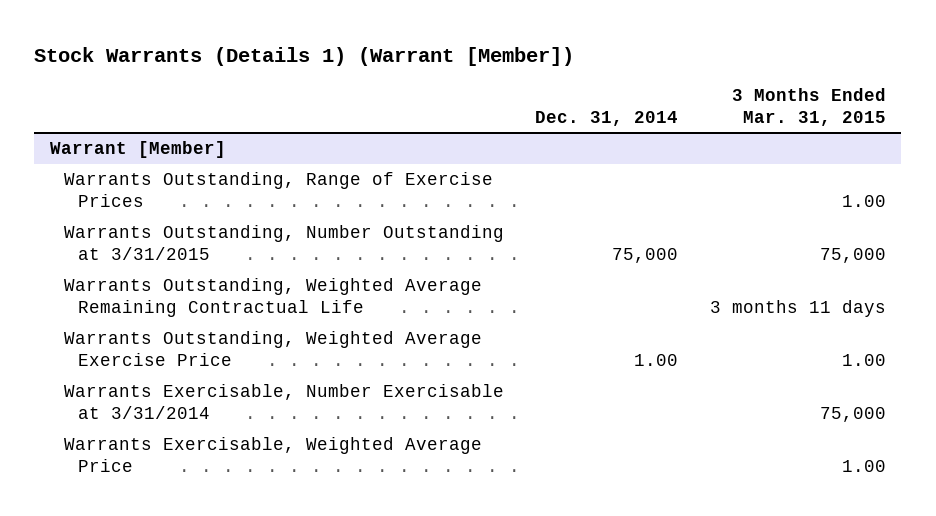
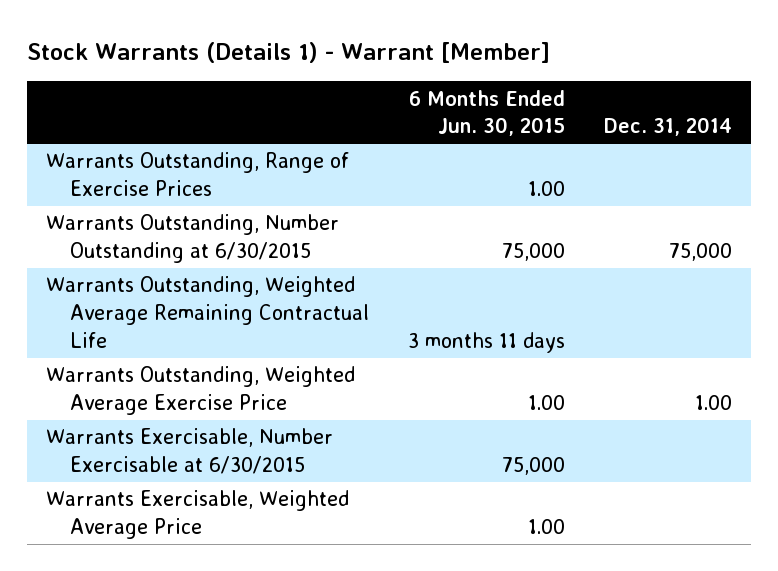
[34,46,575,66] Stock Warrants (Details 1) (Warrant [Member]) -> [26,41,550,63] Stock Warrants (Details 1) - Warrant [Member]
[731,87,886,126] 3 Months Ended Mar. 31, 2015 -> none
none -> [408,89,565,137] 6 Months Ended Jun. 30, 2015
[49,141,226,159] Warrant [Member] -> none
[63,225,504,261] Warrants Outstanding, Number Outstanding at 3/31/2015 -> [45,214,339,264] Warrants Outstanding, Number Outstanding at 6/30/2015
[63,384,504,420] Warrants Exercisable, Number Exercisable at 3/31/2014 -> [45,428,333,475] Warrants Exercisable, Number Exercisable at 6/30/2015

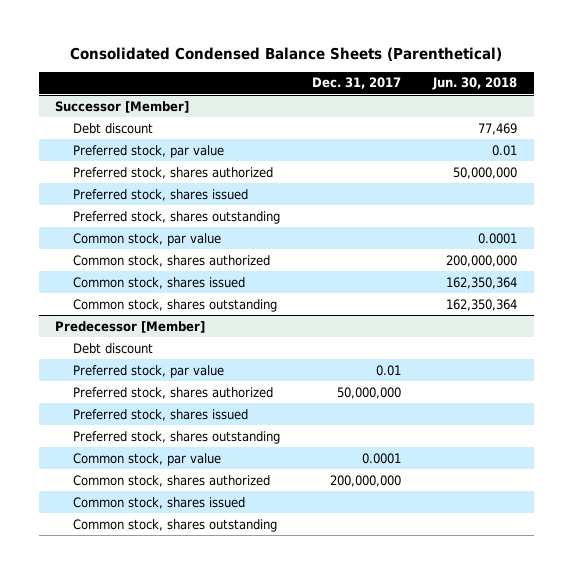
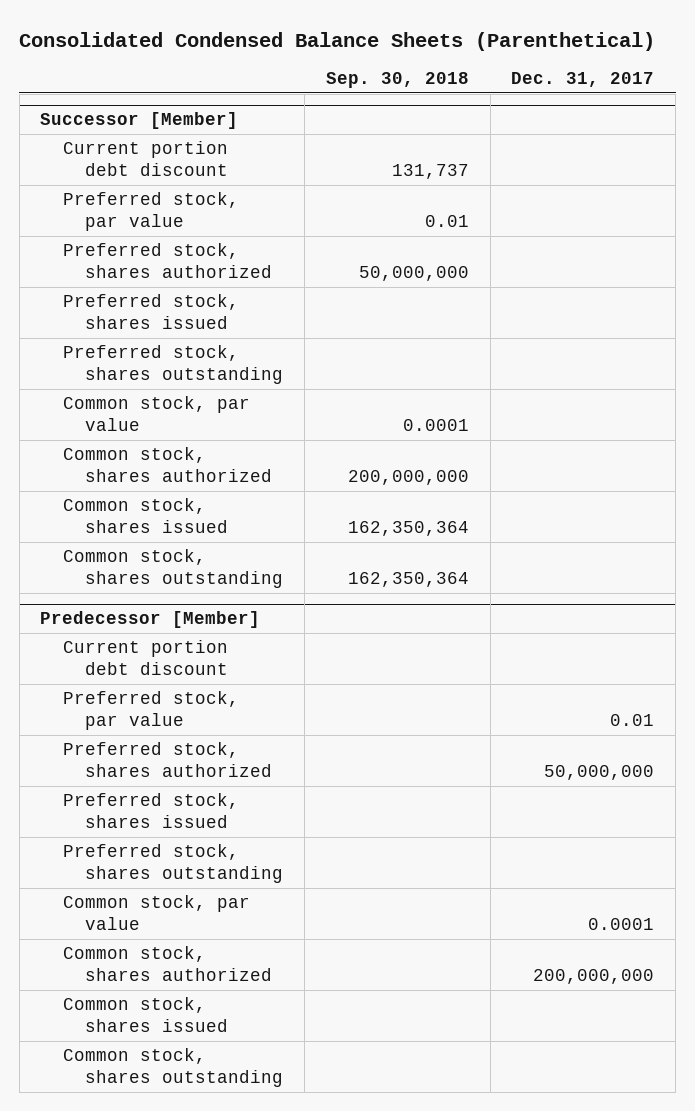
[432,77,518,91] Jun. 30, 2018 -> none
none -> [325,72,469,89] Sep. 30, 2018
[72,122,153,134] Debt discount -> [62,141,228,177] Current portion debt discount
[72,342,153,354] Debt discount -> [62,640,228,676] Current portion debt discount

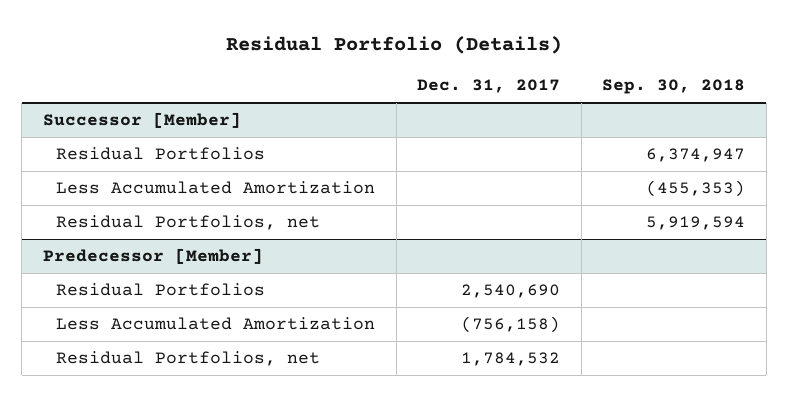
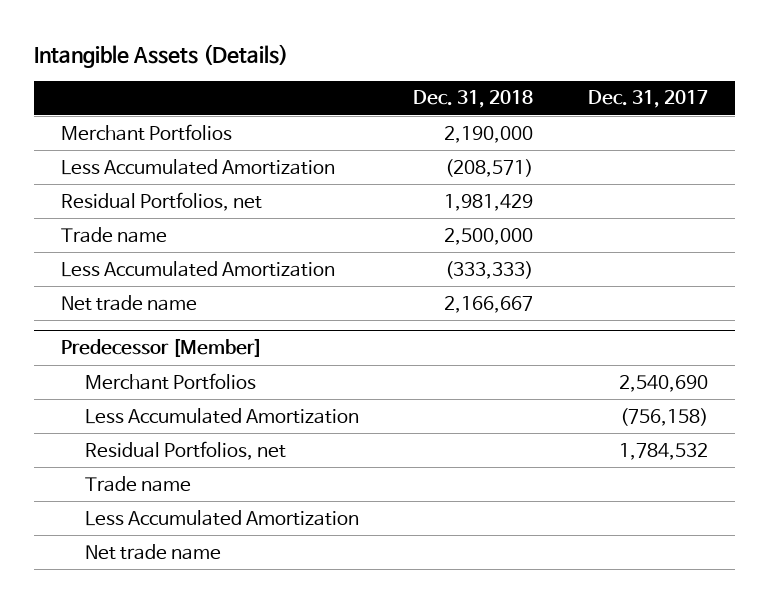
[226,35,563,54] Residual Portfolio (Details) -> [33,44,288,69] Intangible Assets (Details)
[602,79,746,95] Sep. 30, 2018 -> none
none -> [413,90,534,109] Dec. 31, 2018
[42,112,241,129] Successor [Member] -> none
[56,147,266,161] Residual Portfolios -> none
[56,181,376,195] Less Accumulated Amortization -> none
[56,215,321,231] Residual Portfolios, net -> none
none -> [60,123,232,141] Merchant Portfolios
none -> [60,158,335,175] Less Accumulated Amortization
none -> [60,191,262,211] Residual Portfolios, net
none -> [60,226,167,243] Trade name
none -> [60,260,335,277] Less Accumulated Amortization
none -> [60,294,197,311] Net trade name
[56,283,266,297] Residual Portfolios -> [85,372,257,390] Merchant Portfolios
none -> [85,475,192,492] Trade name
none -> [85,509,360,526] Less Accumulated Amortization
none -> [85,543,222,560] Net trade name

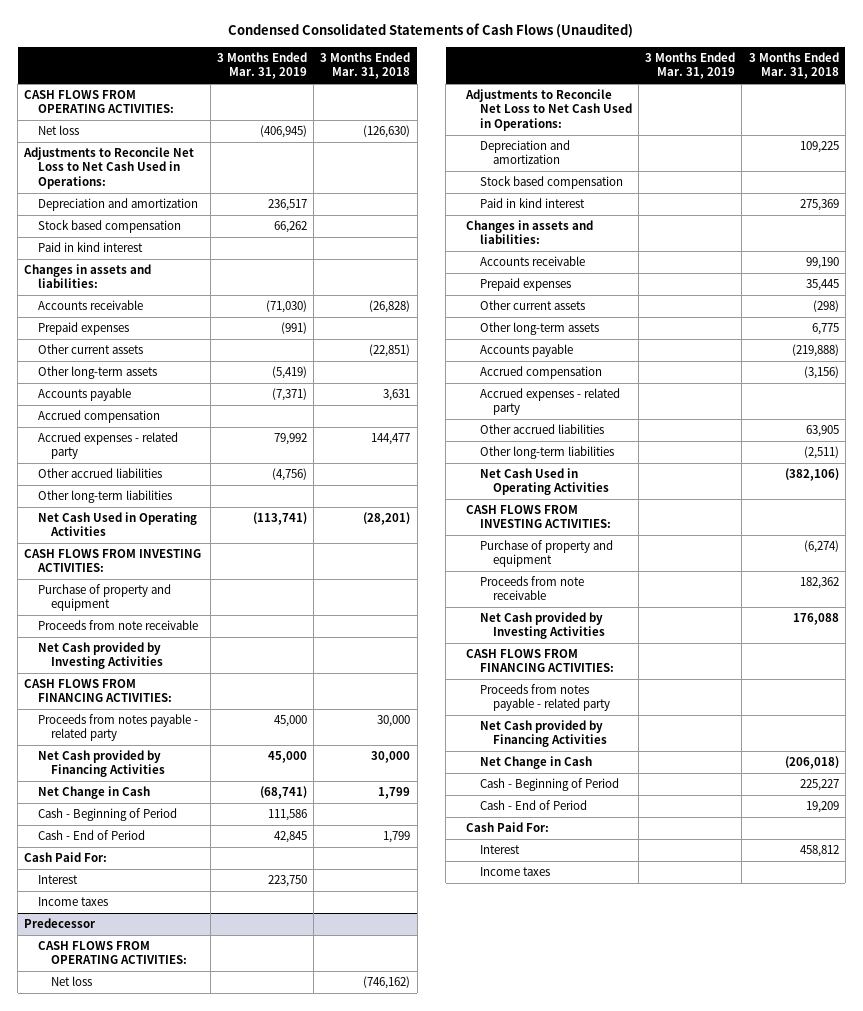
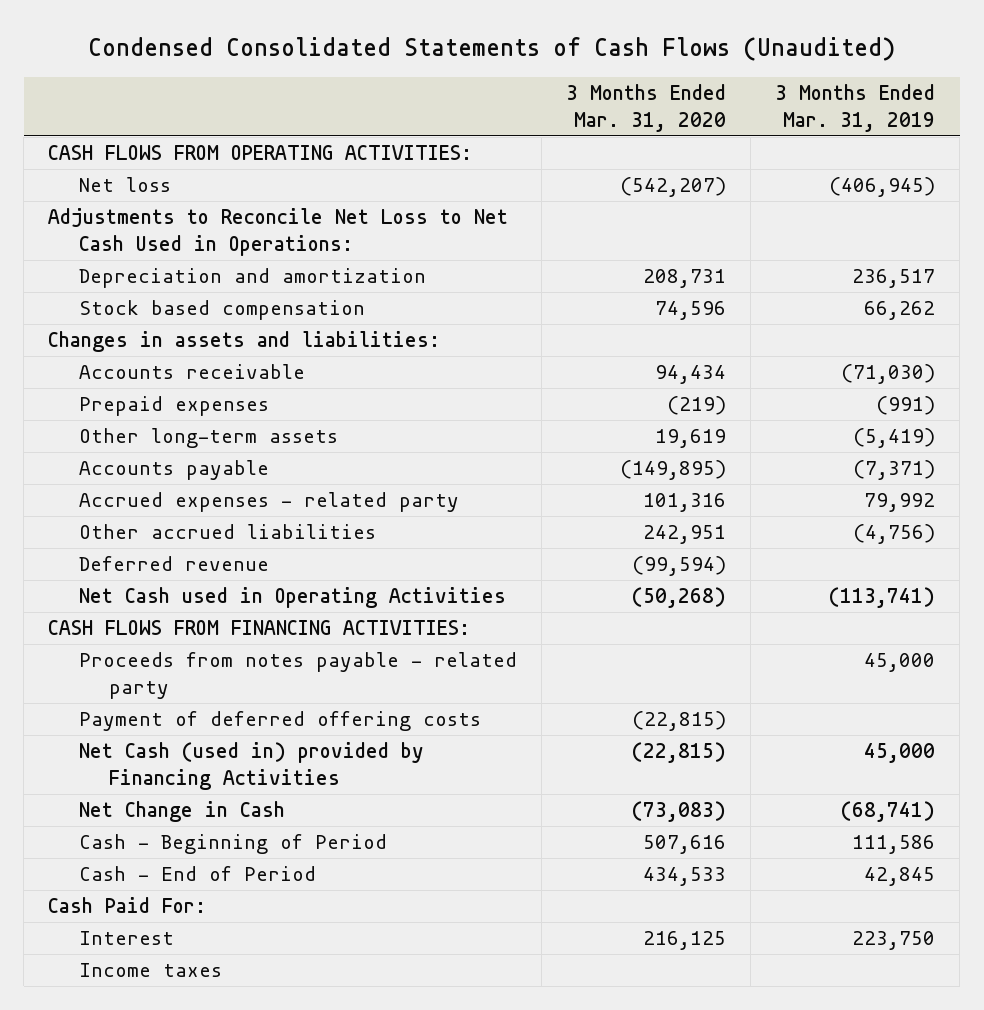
[320,52,411,80] 3 Months Ended Mar. 31, 2018 -> none
none -> [566,83,727,132] 3 Months Ended Mar. 31, 2020
[37,242,143,253] Paid in kind interest -> none
[37,344,143,355] Other current assets -> none
[37,410,160,424] Accrued compensation -> none
[37,490,172,504] Other long-term liabilities -> none
[24,549,202,573] CASH FLOWS FROM INVESTING ACTIVITIES: -> none
[37,584,171,612] Purchase of property and equipment -> none
[37,620,198,631] Proceeds from note receivable -> none
[37,642,164,670] Net Cash provided by Investing Activities -> none
none -> [78,556,269,572] Deferred revenue
[37,512,197,537] Net Cash Used in Operating Activities -> [78,587,506,609] Net Cash used in Operating Activities
none -> [78,711,481,732] Payment of deferred offering costs
[37,750,166,778] Net Cash provided by Financing Activities -> [78,742,424,791] Net Cash (used in) provided by Financing Activities
[24,918,97,929] Predecessor -> none
[37,941,188,965] CASH FLOWS FROM OPERATING ACTIVITIES: -> none
[51,976,93,987] Net loss -> none
[465,89,632,131] Adjustments to Reconcile Net Loss to Net Cash Used in Operations: -> none
[479,140,570,165] Depreciation and amortization -> none
[479,176,623,190] Stock based compensation -> none
[479,198,585,209] Paid in kind interest -> none
[466,220,594,245] Changes in assets and liabilities: -> none
[479,256,585,267] Accounts receivable -> none
[479,278,571,292] Prepaid expenses -> none
[479,300,585,311] Other current assets -> none
[479,322,599,336] Other long-term assets -> none
[479,344,573,358] Accounts payable -> none
[479,366,602,380] Accrued compensation -> none
[479,388,620,416] Accrued expenses - related party -> none
[479,424,604,435] Other accrued liabilities -> none
[479,446,614,460] Other long-term liabilities -> none
[479,468,610,496] Net Cash Used in Operating Activities -> none
[466,505,611,529] CASH FLOWS FROM INVESTING ACTIVITIES: -> none
[479,540,613,568] Purchase of property and equipment -> none
[479,576,584,601] Proceeds from note receivable -> none
[479,612,606,640] Net Cash provided by Investing Activities -> none
[466,649,614,673] CASH FLOWS FROM FINANCING ACTIVITIES: -> none
[479,684,611,712] Proceeds from notes payable - related party -> none
[479,720,608,748] Net Cash provided by Financing Activities -> none
[479,756,592,770] Net Change in Cash -> none
[479,778,619,792] Cash - Beginning of Period -> none
[479,800,587,811] Cash - End of Period -> none
[466,822,550,833] Cash Paid For: -> none
[479,845,520,855] Interest -> none
[479,867,550,877] Income taxes -> none

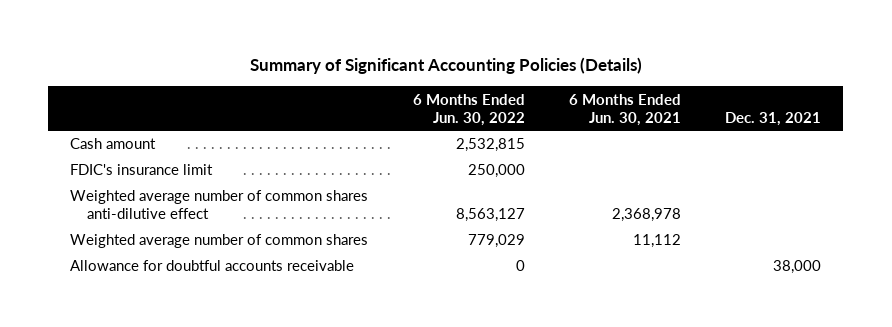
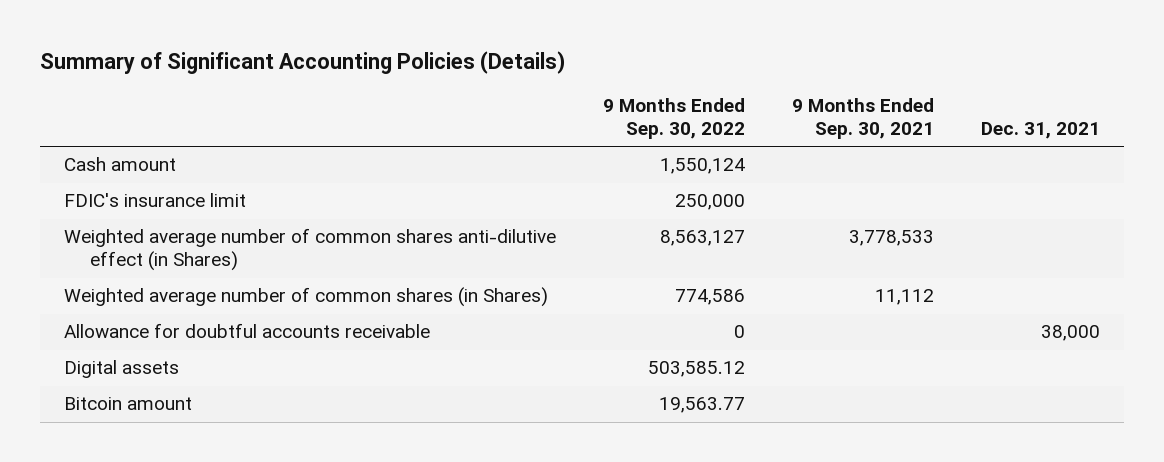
[412,93,525,126] 6 Months Ended Jun. 30, 2022 -> none
[568,93,681,126] 6 Months Ended Jun. 30, 2021 -> none
none -> [602,98,745,140] 9 Months Ended Sep. 30, 2022
none -> [791,98,934,140] 9 Months Ended Sep. 30, 2021
[70,190,369,220] Weighted average number of common shares anti-dilutive effect -> [63,228,556,272] Weighted average number of common shares anti-dilutive effect (in Shares)
[70,234,369,249] Weighted average number of common shares -> [63,287,548,308] Weighted average number of common shares (in Shares)
none -> [63,360,179,379] Digital assets
none -> [63,397,192,411] Bitcoin amount

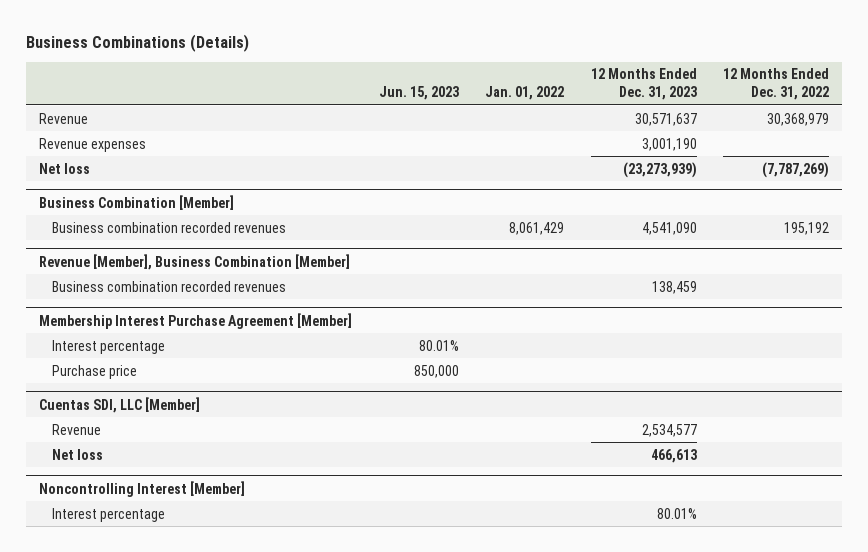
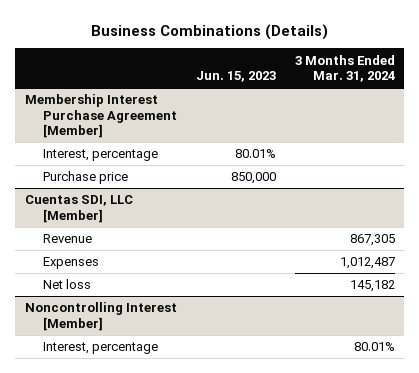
[485,86,565,101] Jan. 01, 2022 -> none
[590,68,697,101] 12 Months Ended Dec. 31, 2023 -> none
[723,68,830,101] 12 Months Ended Dec. 31, 2022 -> none
none -> [294,54,395,83] 3 Months Ended Mar. 31, 2024
[39,112,89,124] Revenue -> none
[39,137,147,152] Revenue expenses -> none
[39,162,91,174] Net loss -> none
[39,194,235,210] Business Combination [Member] -> none
[52,221,287,233] Business combination recorded revenues -> none
[39,253,351,270] Revenue [Member], Business Combination [Member] -> none
[52,280,287,292] Business combination recorded revenues -> none
[52,339,166,354] Interest percentage -> [42,149,158,162] Interest, percentage
none -> [42,257,99,270] Expenses
[52,507,166,522] Interest percentage -> [42,342,158,355] Interest, percentage

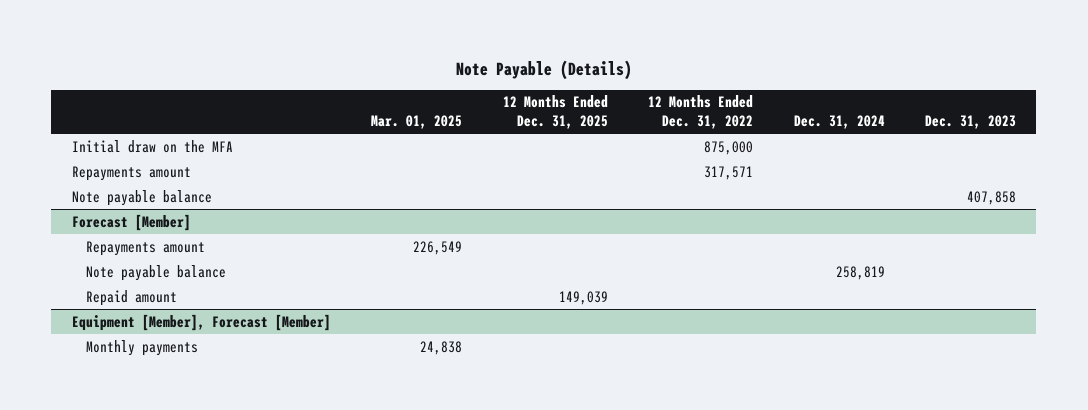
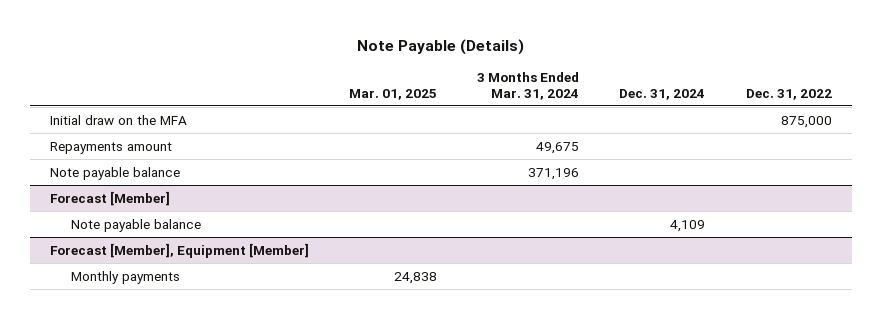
[502,95,608,130] 12 Months Ended Dec. 31, 2025 -> none
[648,95,754,130] 12 Months Ended Dec. 31, 2022 -> none
[925,115,1017,130] Dec. 31, 2023 -> none
none -> [477,71,580,100] 3 Months Ended Mar. 31, 2024
none -> [745,88,832,100] Dec. 31, 2022
[85,240,205,256] Repayments amount -> none
[85,289,177,306] Repaid amount -> none
[835,265,885,280] 258,819 -> [670,219,706,232] 4,109
[71,313,331,331] Equipment [Member], Forecast [Member] -> [49,242,309,258] Forecast [Member], Equipment [Member]

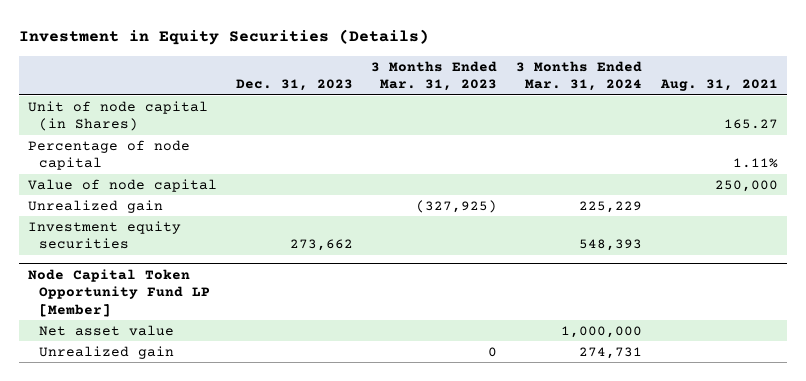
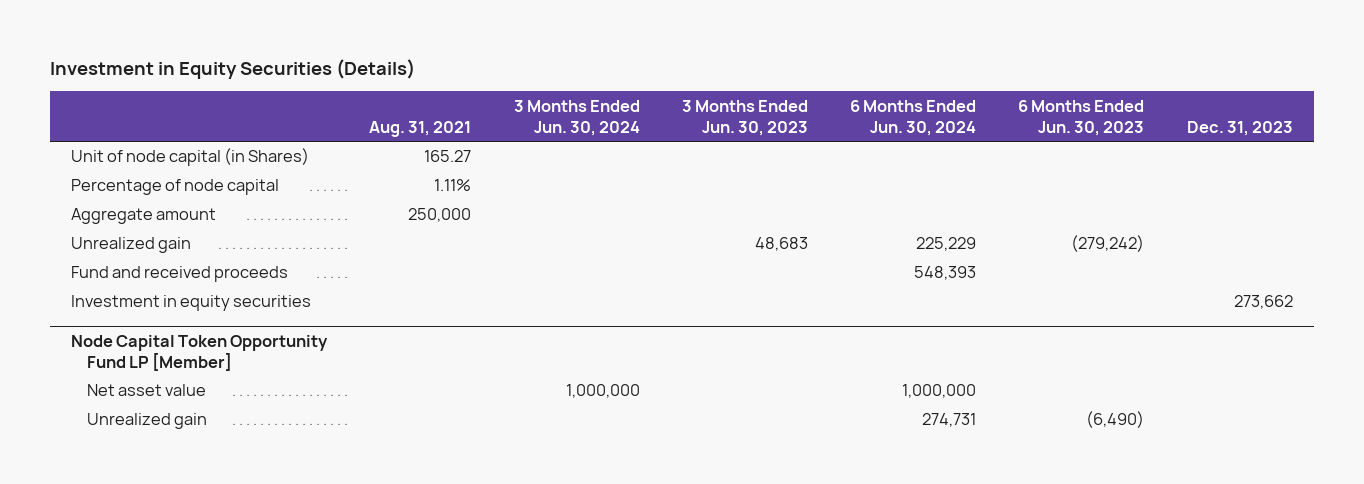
[371,60,498,92] 3 Months Ended Mar. 31, 2023 -> none
[516,60,643,92] 3 Months Ended Mar. 31, 2024 -> none
none -> [513,99,640,136] 3 Months Ended Jun. 30, 2024
none -> [681,99,808,136] 3 Months Ended Jun. 30, 2023
none -> [850,99,977,136] 6 Months Ended Jun. 30, 2024
none -> [1018,99,1145,136] 6 Months Ended Jun. 30, 2023
[28,178,218,192] Value of node capital -> [71,208,217,225] Aggregate amount
none -> [71,266,289,283] Fund and received proceeds
[28,220,182,250] Investment equity securities -> [71,295,312,312] Investment in equity securities

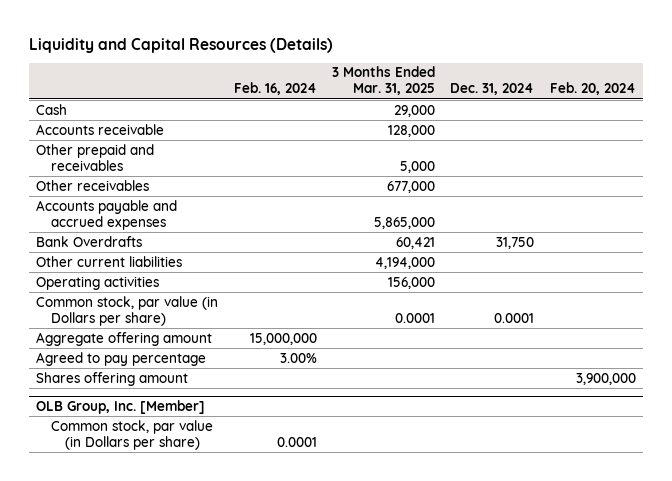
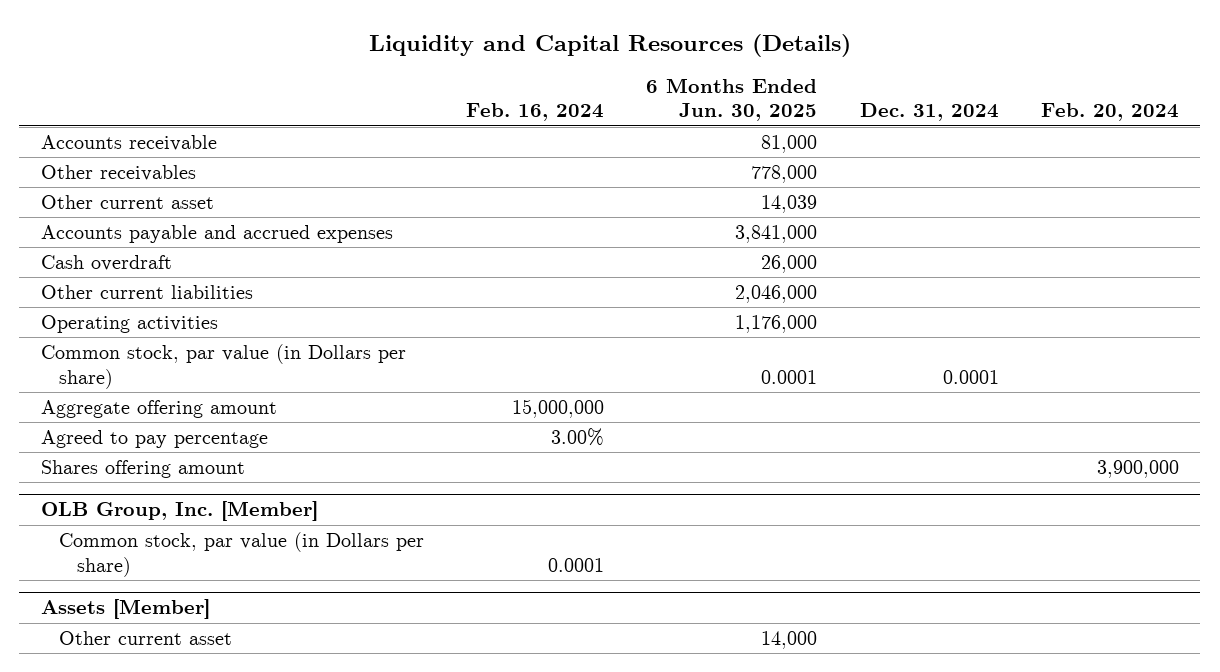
[332,66,436,96] 3 Months Ended Mar. 31, 2025 -> none
none -> [646,77,818,122] 6 Months Ended Jun. 30, 2025
[36,103,68,115] Cash -> none
[36,143,155,171] Other prepaid and receivables -> none
none -> [40,195,214,210] Other current asset
[36,235,143,247] Bank Overdrafts -> none
none -> [40,255,172,272] Cash overdraft
none -> [40,599,210,620] Assets [Member]
none -> [58,631,232,646] Other current asset

